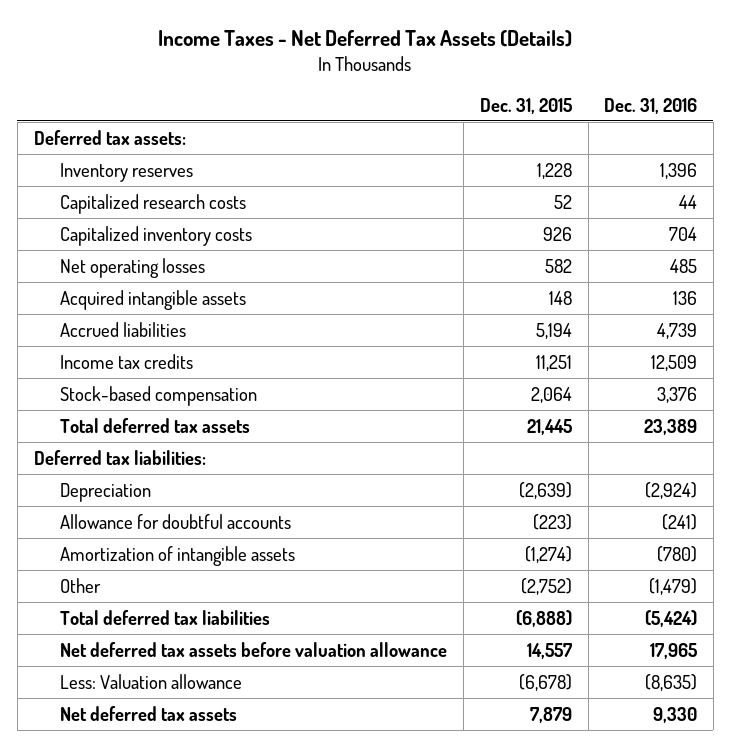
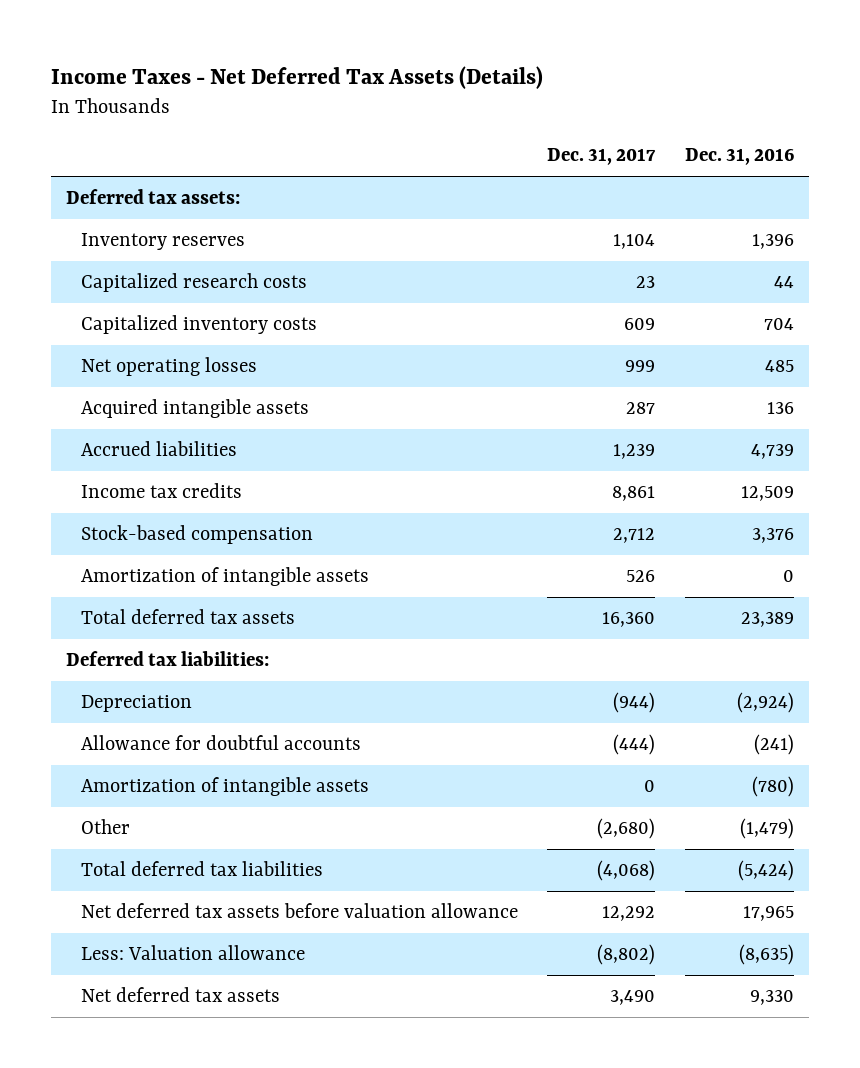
[479,97,572,114] Dec. 31, 2015 -> none
none -> [547,148,657,166] Dec. 31, 2017
none -> [80,567,369,587] Amortization of intangible assets

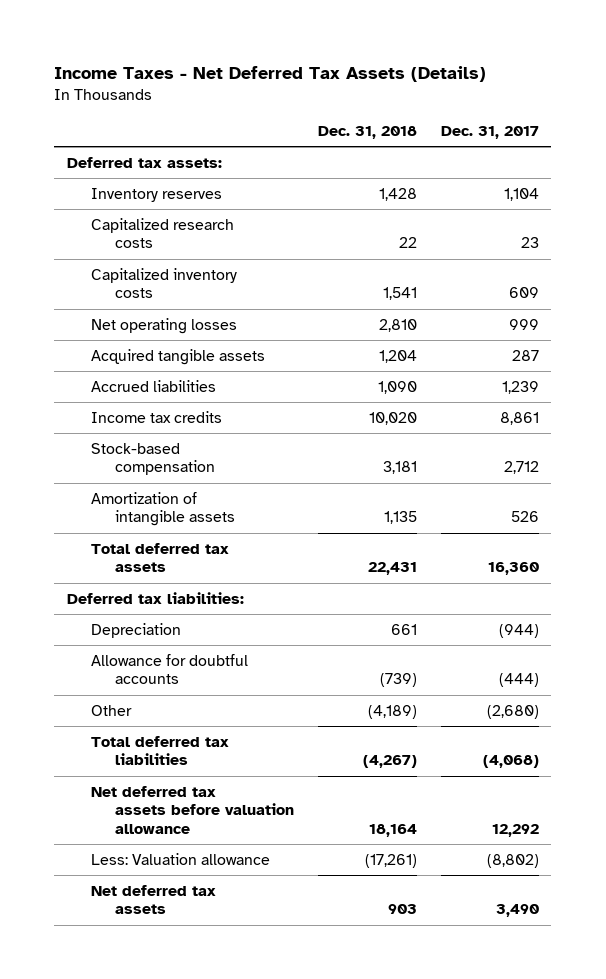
[684,148,794,166] Dec. 31, 2016 -> none
none -> [317,126,417,140] Dec. 31, 2018
[80,399,309,419] Acquired intangible assets -> [90,348,265,365] Acquired tangible assets
[80,777,369,797] Amortization of intangible assets -> none

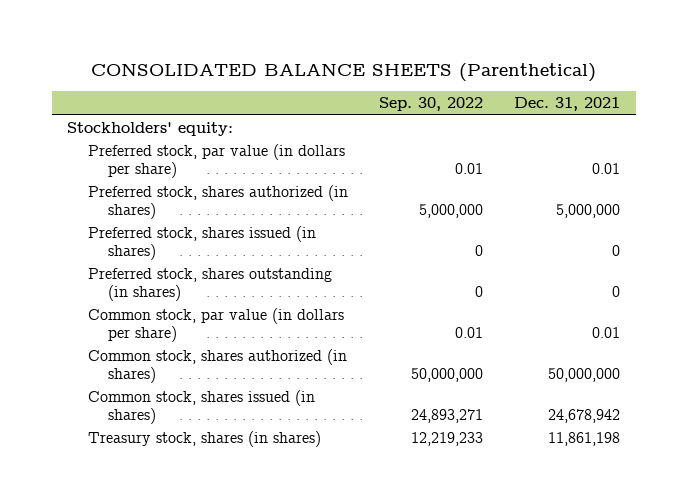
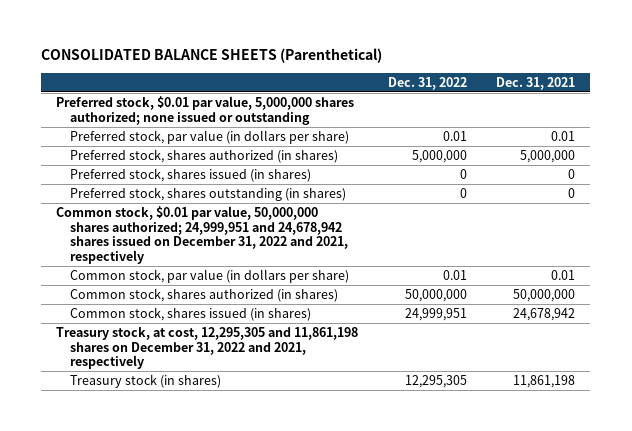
[378,97,483,112] Sep. 30, 2022 -> none
none -> [387,76,467,90] Dec. 31, 2022
[67,122,234,137] Stockholders' equity: -> none
none -> [56,95,355,125] Preferred stock, $0.01 par value, 5,000,000 shares authorized; none issued or outstanding
none -> [56,205,348,264] Common stock, $0.01 par value, 50,000,000 shares authorized; 24,999,951 and 24,678,942 shares issued on December 31, 2022 and 2021, respectively
none -> [56,326,359,370] Treasury stock, at cost, 12,295,305 and 11,861,198 shares on December 31, 2022 and 2021, respectively
[87,431,321,448] Treasury stock, shares (in shares) -> [69,373,221,388] Treasury stock (in shares)

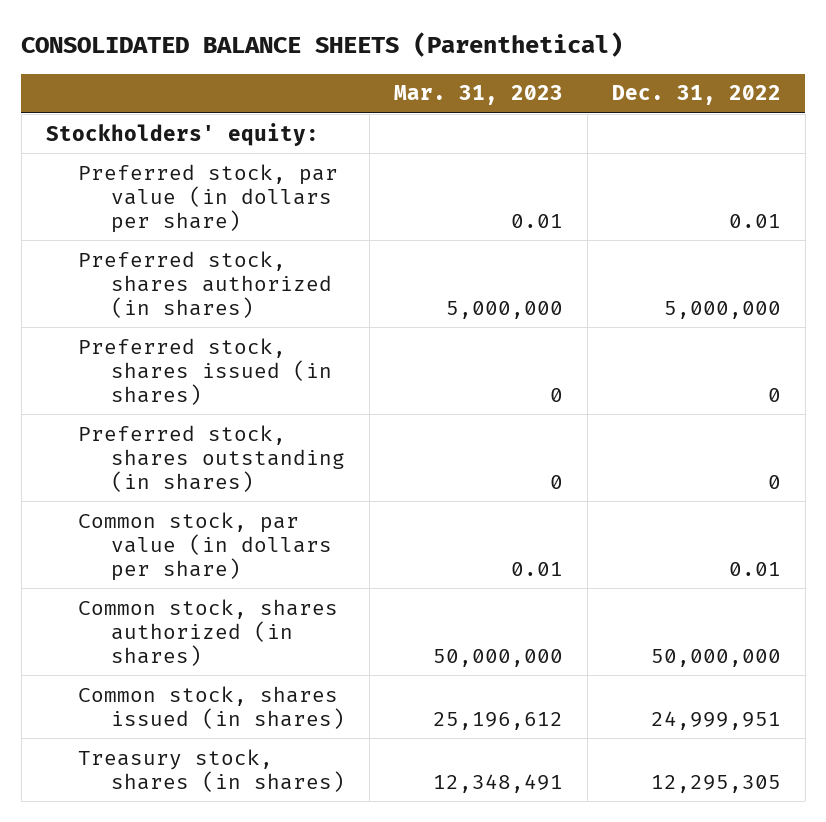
[496,76,576,90] Dec. 31, 2021 -> none
none -> [393,85,563,106] Mar. 31, 2023
[56,95,355,125] Preferred stock, $0.01 par value, 5,000,000 shares authorized; none issued or outstanding -> none
none -> [45,122,319,146] Stockholders' equity:
[56,205,348,264] Common stock, $0.01 par value, 50,000,000 shares authorized; 24,999,951 and 24,678,942 shares issued on December 31, 2022 and 2021, respectively -> none
[56,326,359,370] Treasury stock, at cost, 12,295,305 and 11,861,198 shares on December 31, 2022 and 2021, respectively -> none
[69,373,221,388] Treasury stock (in shares) -> [78,748,345,792] Treasury stock, shares (in shares)

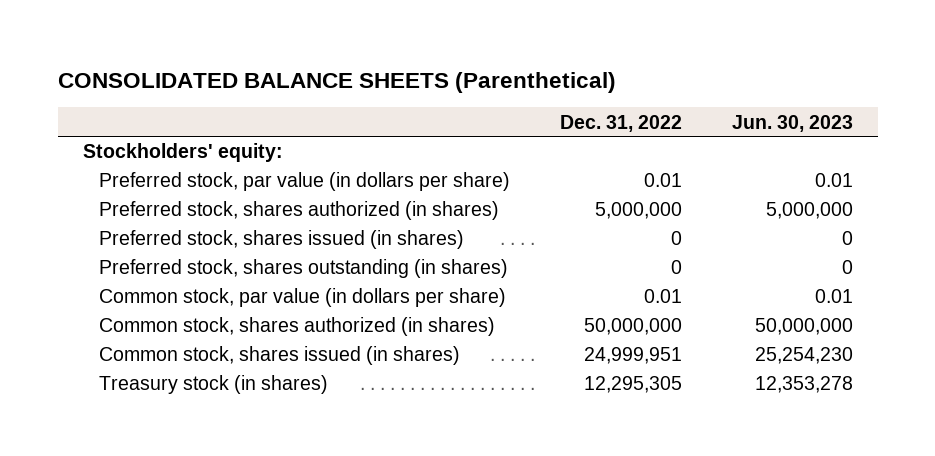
[393,85,563,106] Mar. 31, 2023 -> none
none -> [731,114,853,132] Jun. 30, 2023
[78,748,345,792] Treasury stock, shares (in shares) -> [98,375,328,395] Treasury stock (in shares)

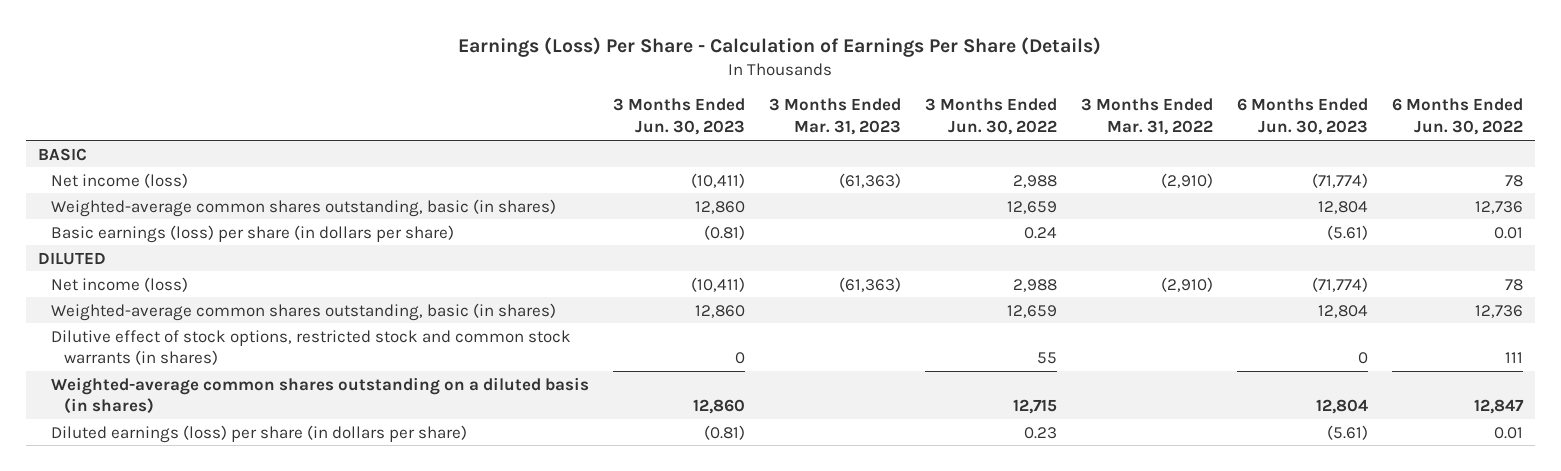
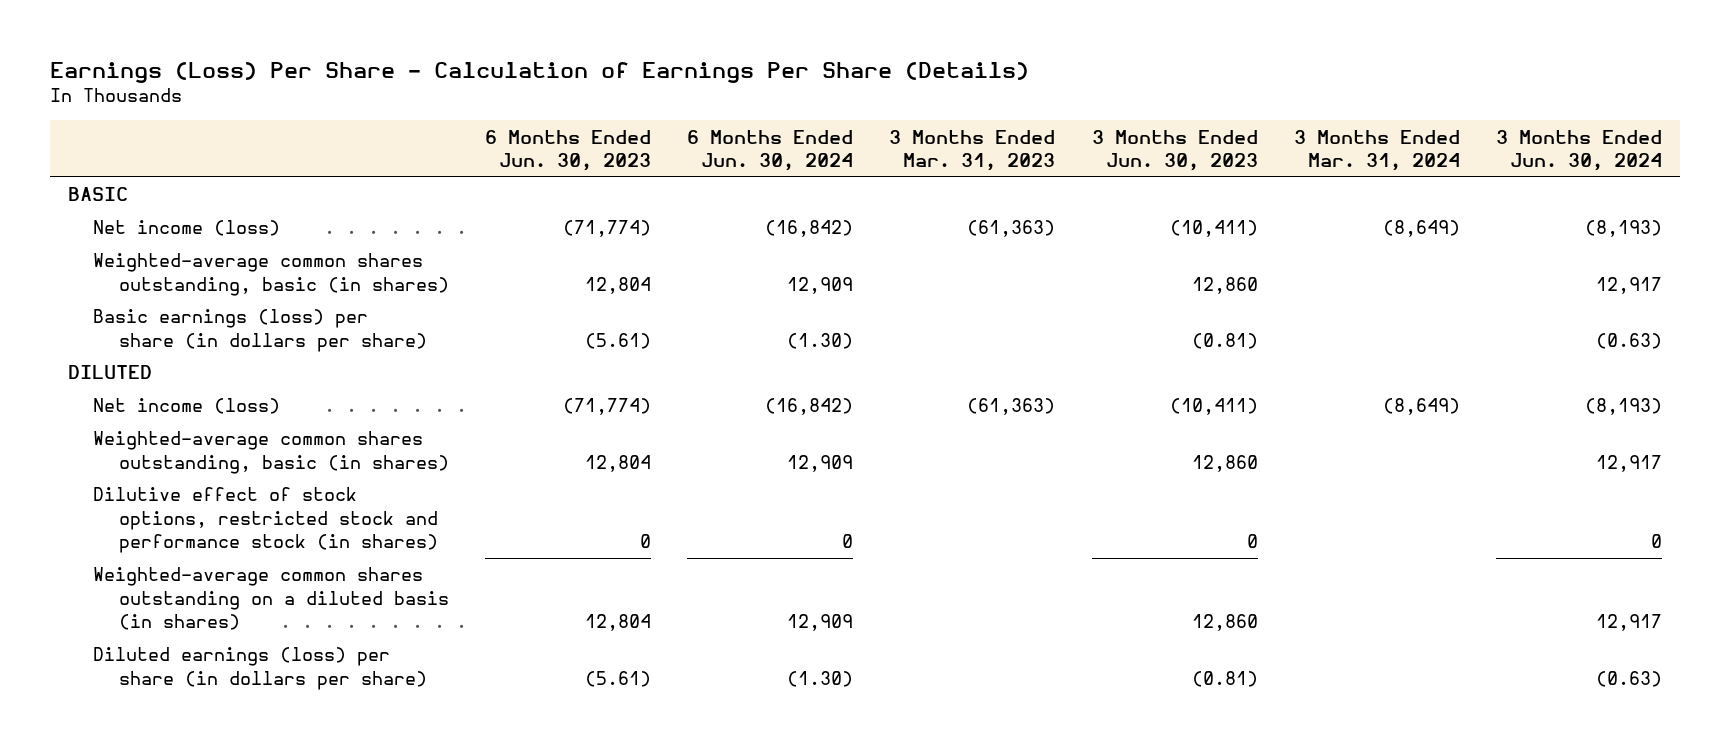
[924,98,1057,136] 3 Months Ended Jun. 30, 2022 -> none
[1080,98,1213,136] 3 Months Ended Mar. 31, 2022 -> none
[1392,98,1524,136] 6 Months Ended Jun. 30, 2022 -> none
none -> [687,129,854,172] 6 Months Ended Jun. 30, 2024
none -> [1293,129,1460,172] 3 Months Ended Mar. 31, 2024
none -> [1496,129,1663,172] 3 Months Ended Jun. 30, 2024
[50,329,571,366] Dilutive effect of stock options, restricted stock and common stock warrants (in shares) -> [93,487,438,554] Dilutive effect of stock options, restricted stock and performance stock (in shares)

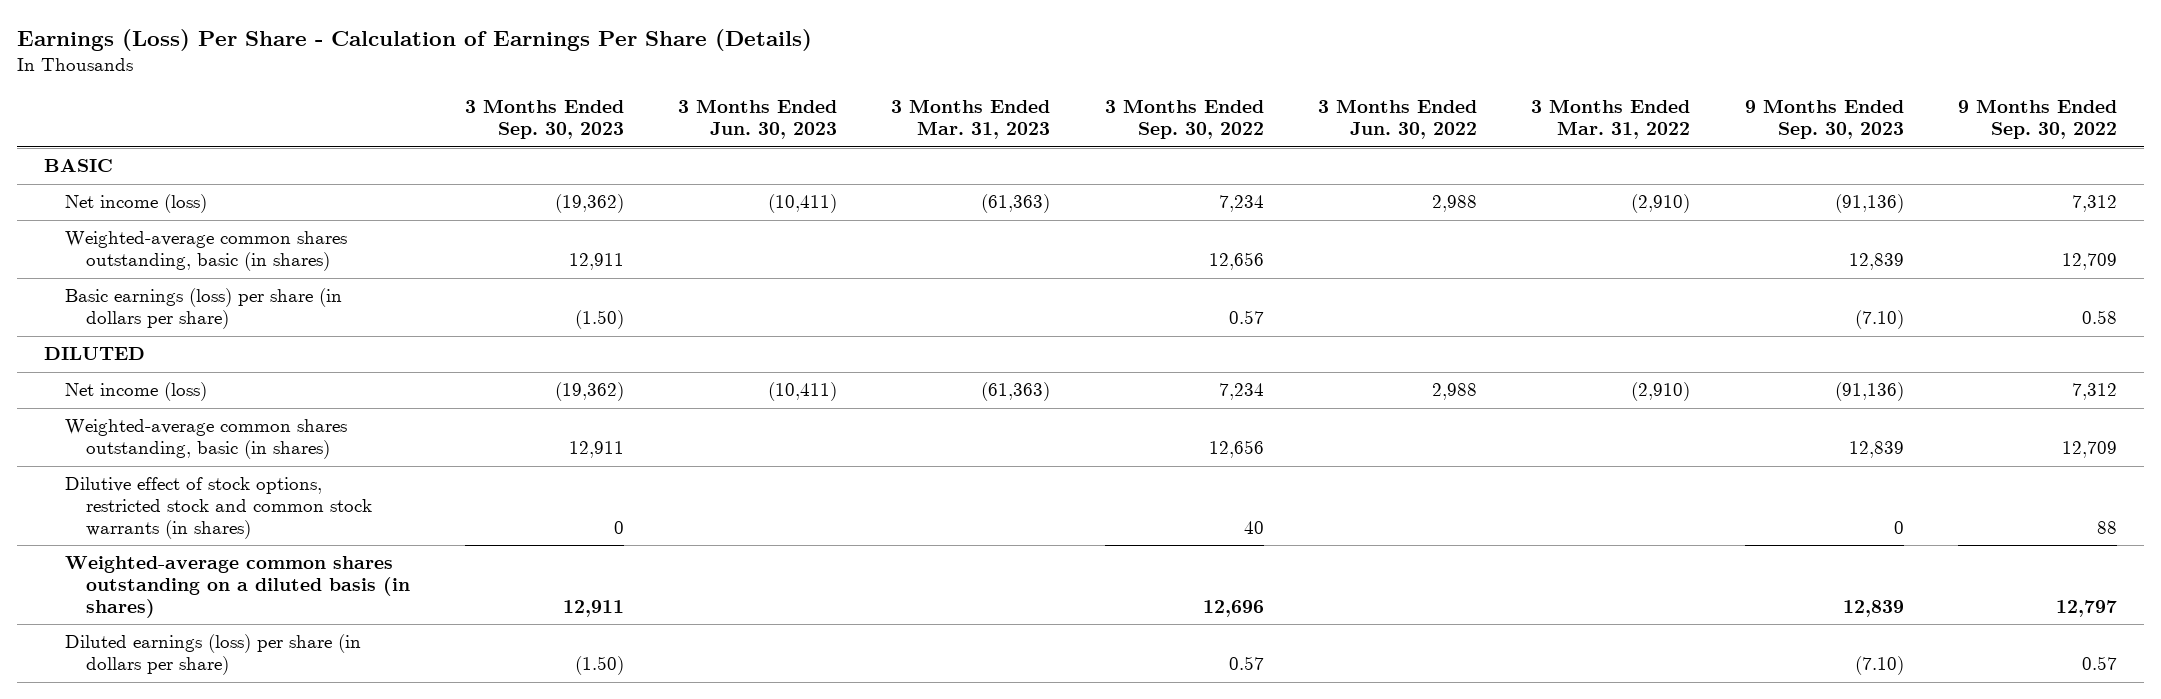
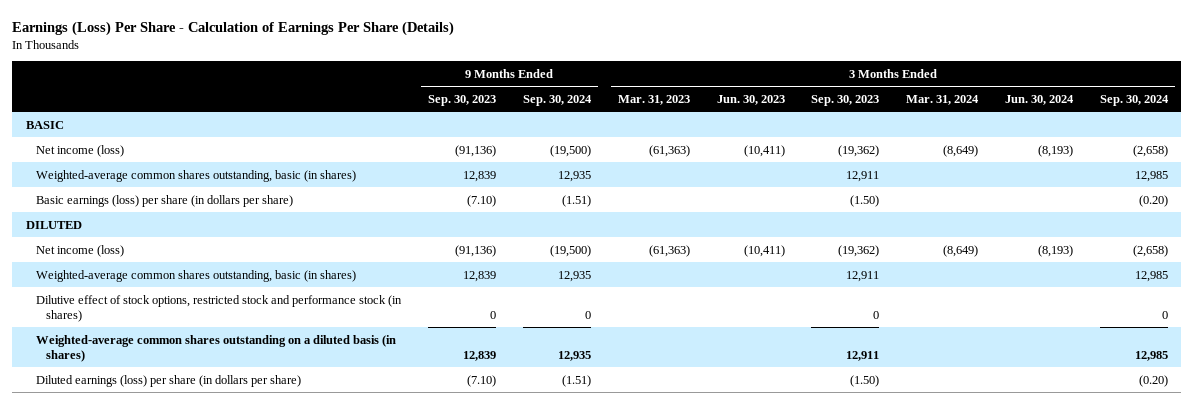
[1104,99,1264,140] 3 Months Ended Sep. 30, 2022 -> none
[1318,99,1478,140] 3 Months Ended Jun. 30, 2022 -> none
[1531,99,1691,140] 3 Months Ended Mar. 31, 2022 -> none
[1958,99,2118,140] 9 Months Ended Sep. 30, 2022 -> none
none -> [522,94,592,106] Sep. 30, 2024
none -> [906,94,980,105] Mar. 31, 2024
none -> [1005,94,1075,105] Jun. 30, 2024
none -> [1099,94,1169,106] Sep. 30, 2024
[65,477,373,539] Dilutive effect of stock options, restricted stock and common stock warrants (in shares) -> [36,294,403,322] Dilutive effect of stock options, restricted stock and performance stock (in shares)

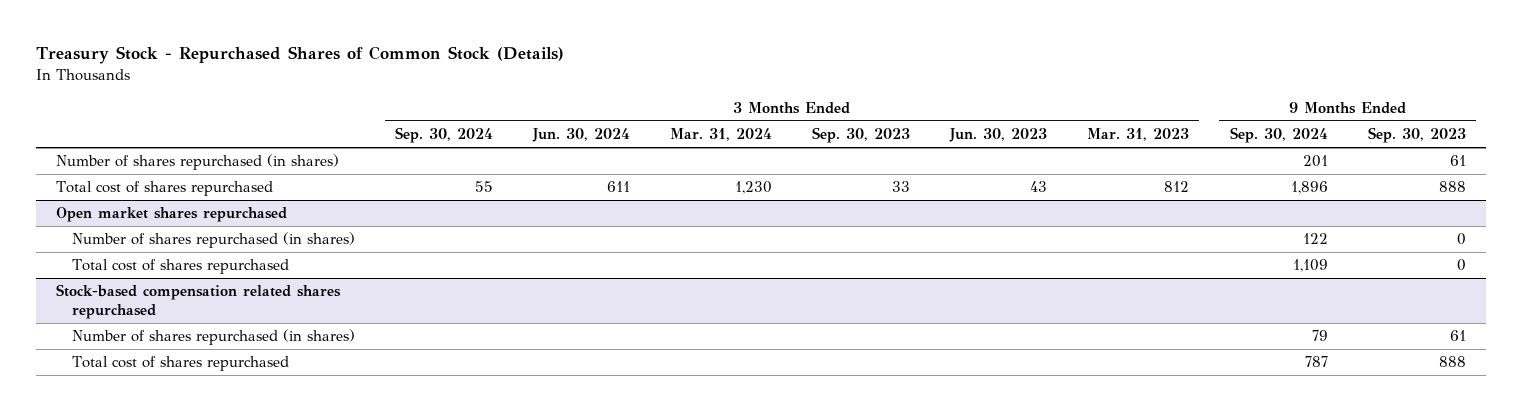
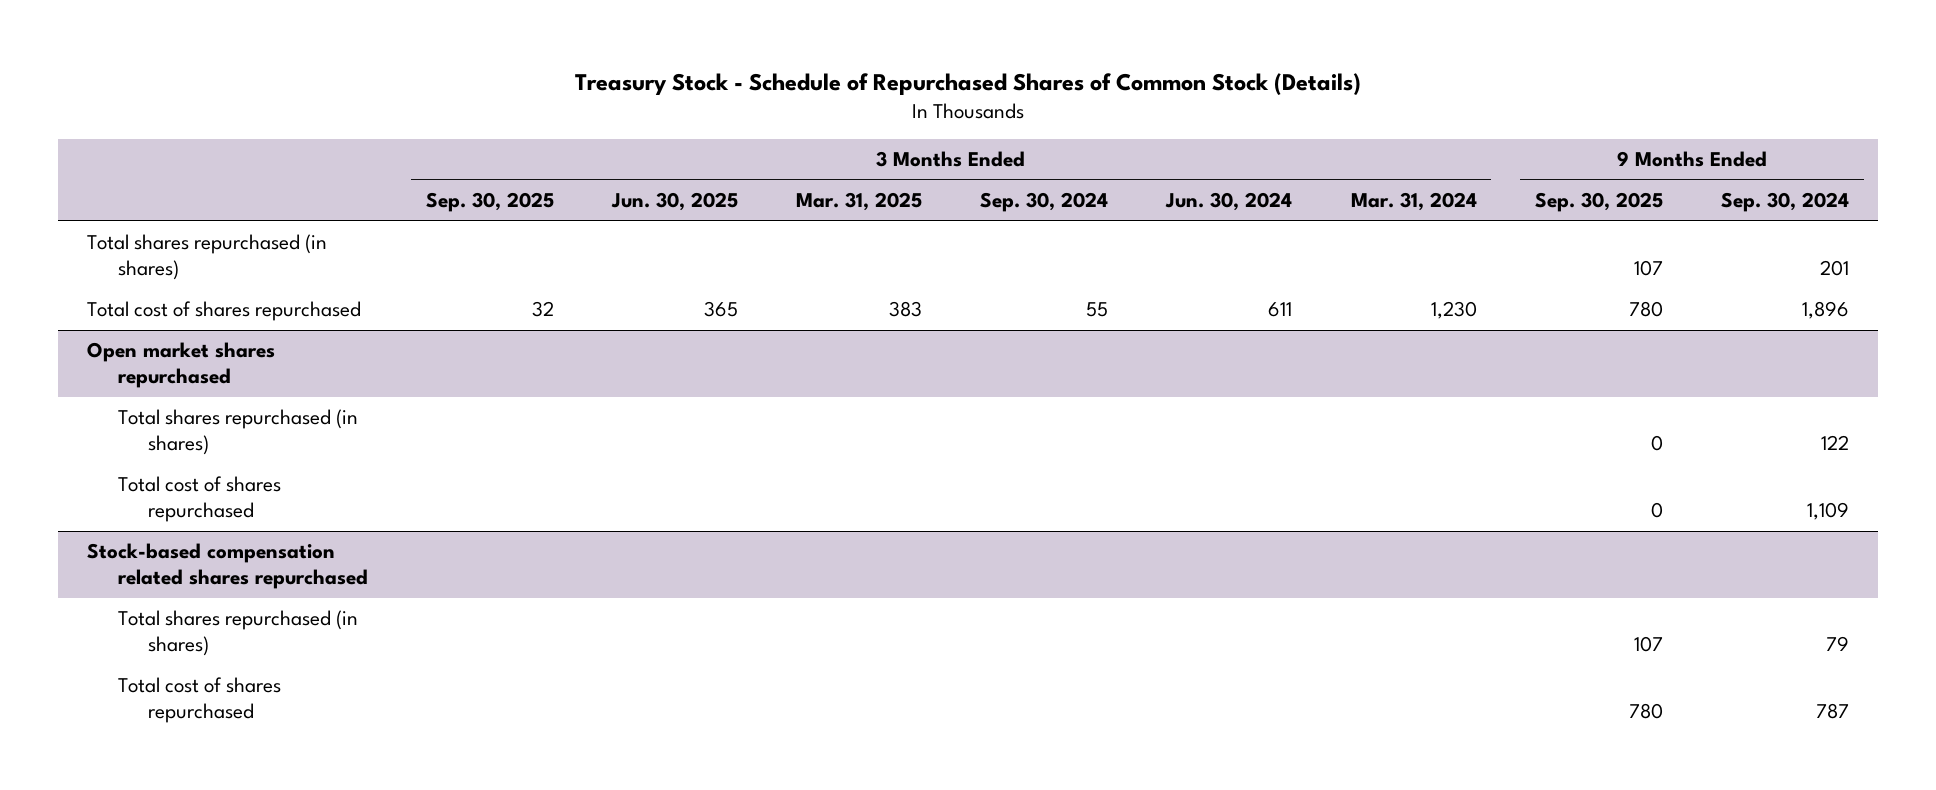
[36,46,565,65] Treasury Stock - Repurchased Shares of Common Stock (Details) -> [574,72,1361,95] Treasury Stock - Schedule of Repurchased Shares of Common Stock (Details)
[812,127,911,144] Sep. 30, 2023 -> none
[949,128,1048,143] Jun. 30, 2023 -> none
[1087,128,1190,142] Mar. 31, 2023 -> none
[1367,127,1466,144] Sep. 30, 2023 -> none
none -> [425,192,554,213] Sep. 30, 2025
none -> [610,192,738,212] Jun. 30, 2025
none -> [796,192,923,212] Mar. 31, 2025
none -> [1534,192,1663,213] Sep. 30, 2025
[56,154,340,171] Number of shares repurchased (in shares) -> [86,234,327,281] Total shares repurchased (in shares)
[71,232,355,249] Number of shares repurchased (in shares) -> [117,409,358,456] Total shares repurchased (in shares)
[71,329,355,346] Number of shares repurchased (in shares) -> [117,610,358,657] Total shares repurchased (in shares)

